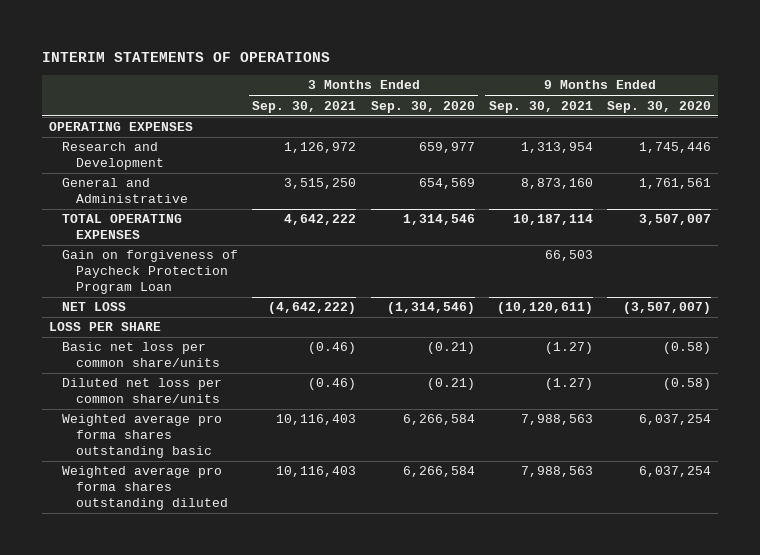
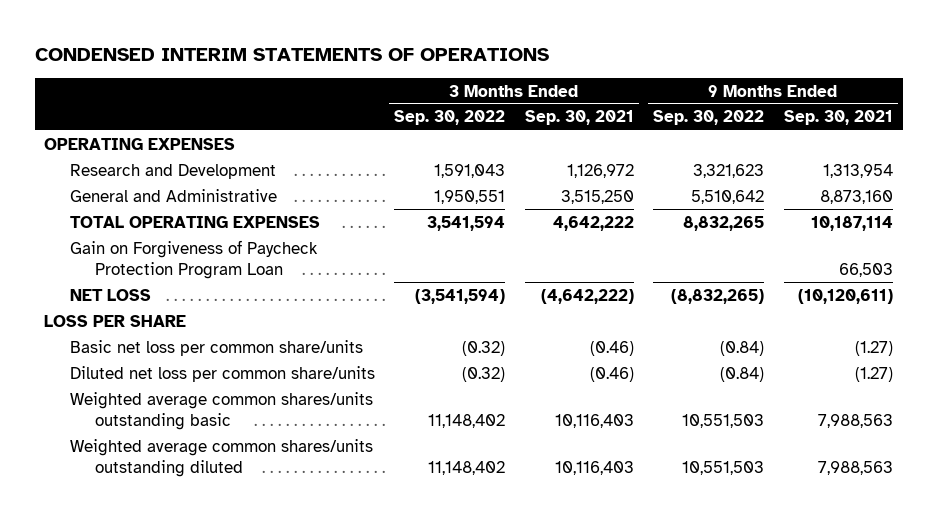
[42,51,331,62] INTERIM STATEMENTS OF OPERATIONS -> [34,47,549,61] CONDENSED INTERIM STATEMENTS OF OPERATIONS
[370,100,475,113] Sep. 30, 2020 -> none
[606,100,711,113] Sep. 30, 2020 -> none
none -> [394,110,506,126] Sep. 30, 2022
none -> [653,110,765,126] Sep. 30, 2022
[62,250,239,294] Gain on forgiveness of Paycheck Protection Program Loan -> [69,239,318,279] Gain on Forgiveness of Paycheck Protection Program Loan
[62,414,223,458] Weighted average pro forma shares outstanding basic -> [69,391,373,430] Weighted average common shares/units outstanding basic
[62,466,228,510] Weighted average pro forma shares outstanding diluted -> [69,438,373,477] Weighted average common shares/units outstanding diluted

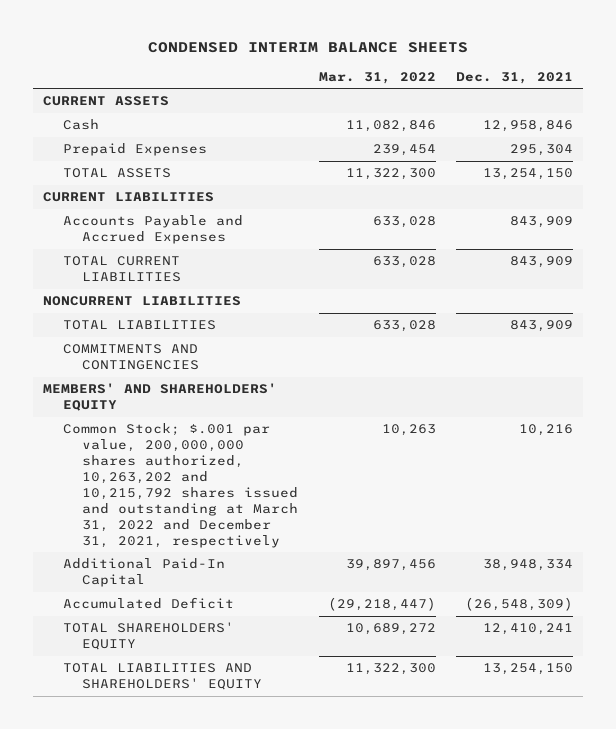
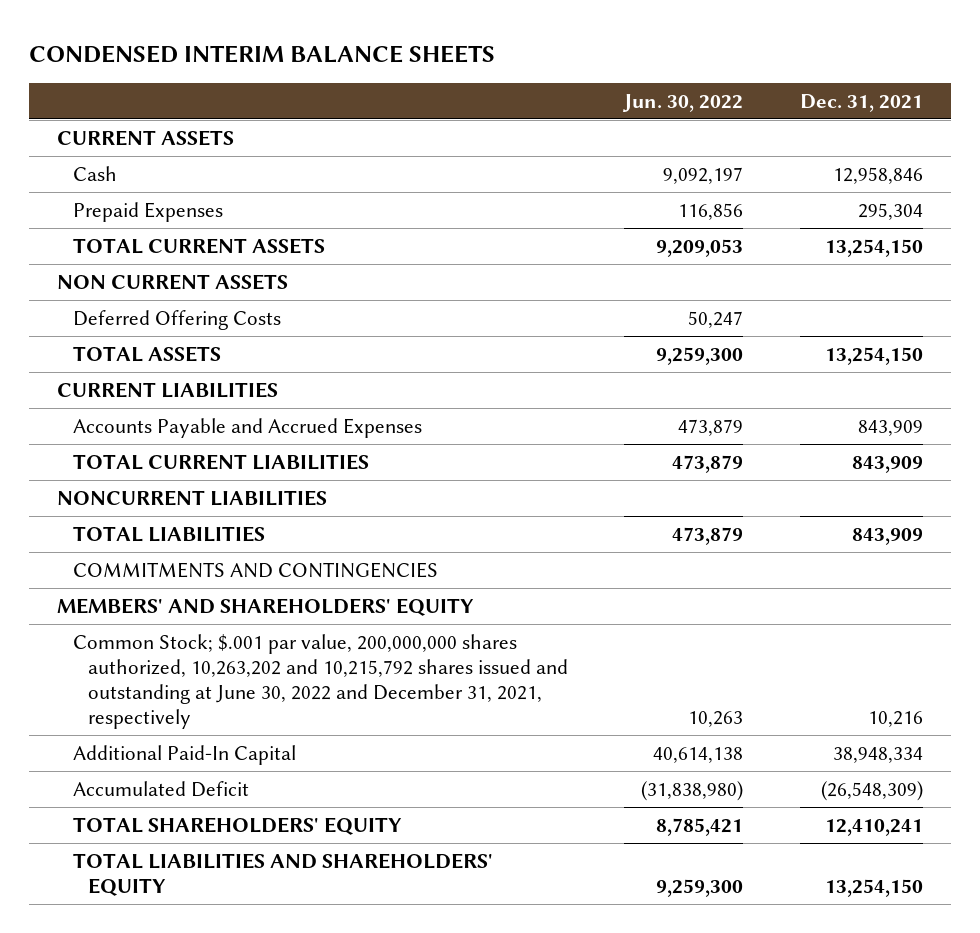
[318,71,436,84] Mar. 31, 2022 -> none
none -> [622,93,744,112] Jun. 30, 2022
none -> [72,237,325,254] TOTAL CURRENT ASSETS
none -> [57,273,289,290] NON CURRENT ASSETS
none -> [72,309,281,330] Deferred Offering Costs
[62,423,299,548] Common Stock; $.001 par value, 200,000,000 shares authorized, 10,263,202 and 10,215,792 shares issued and outstanding at March 31, 2022 and December 31, 2021, respectively -> [72,633,569,729] Common Stock; $.001 par value, 200,000,000 shares authorized, 10,263,202 and 10,215,792 shares issued and outstanding at June 30, 2022 and December 31, 2021, respectively

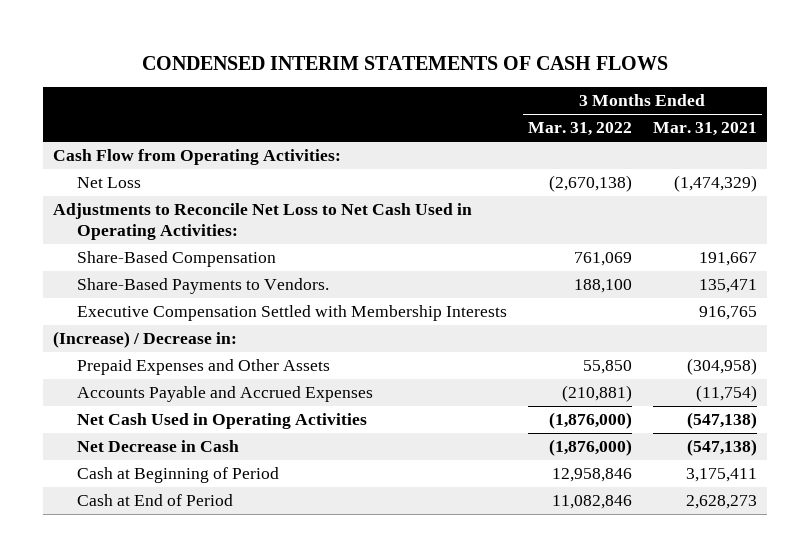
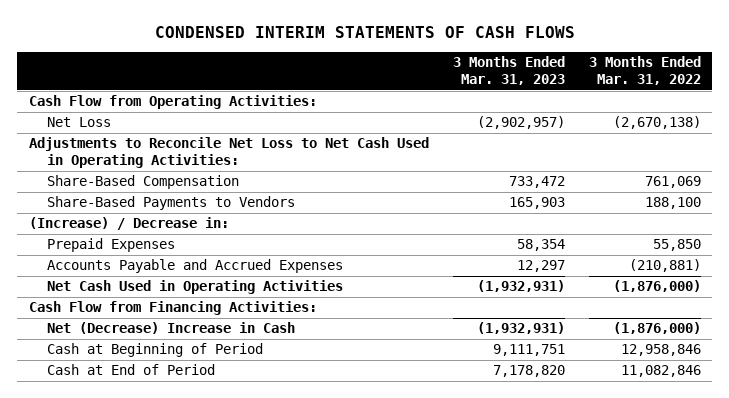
[652,122,757,137] Mar. 31, 2021 -> none
none -> [452,56,565,86] 3 Months Ended Mar. 31, 2023
[76,305,507,322] Executive Compensation Settled with Membership Interests -> none
[76,278,329,295] Share-Based Payments to Vendors. -> [46,196,295,211] Share-Based Payments to Vendors
[76,359,330,376] Prepaid Expenses and Other Assets -> [46,238,175,253] Prepaid Expenses
none -> [28,301,317,316] Cash Flow from Financing Activities:
[76,440,239,453] Net Decrease in Cash -> [46,322,295,335] Net (Decrease) Increase in Cash

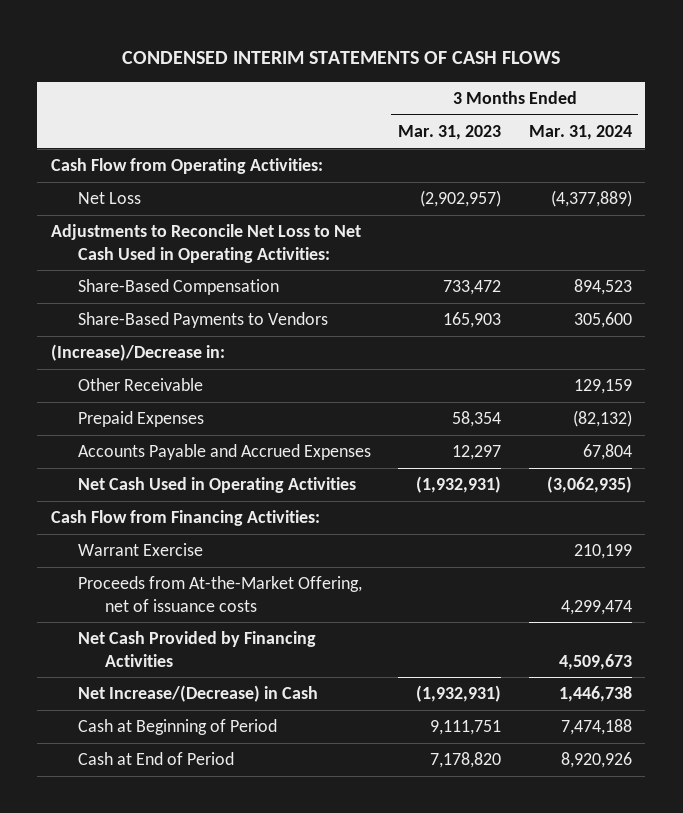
[588,56,701,86] 3 Months Ended Mar. 31, 2022 -> none
none -> [528,125,632,141] Mar. 31, 2024
[28,217,229,231] (Increase) / Decrease in: -> [50,344,225,362] (Increase)/Decrease in:
none -> [77,378,203,392] Other Receivable
none -> [77,543,203,557] Warrant Exercise
none -> [77,576,362,612] Proceeds from At-the-Market Offering, net of issuance costs
none -> [77,631,316,667] Net Cash Provided by Financing Activities
[46,322,295,335] Net (Decrease) Increase in Cash -> [77,685,318,703] Net Increase/(Decrease) in Cash

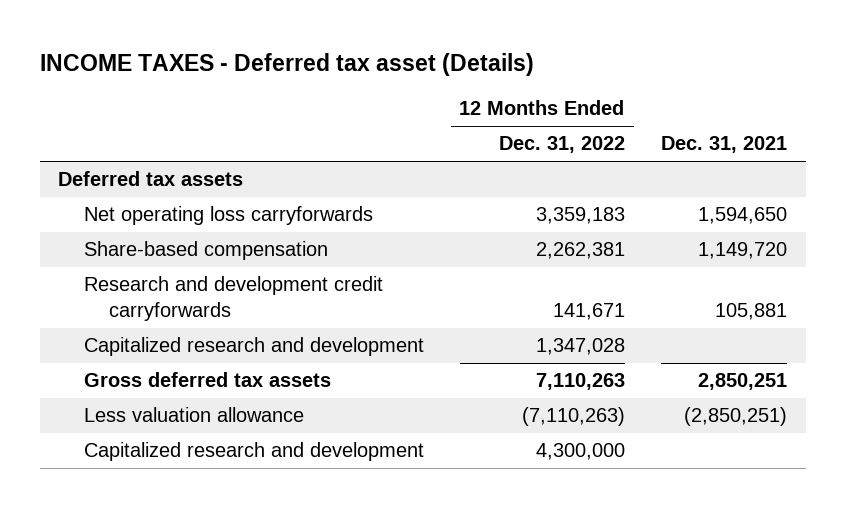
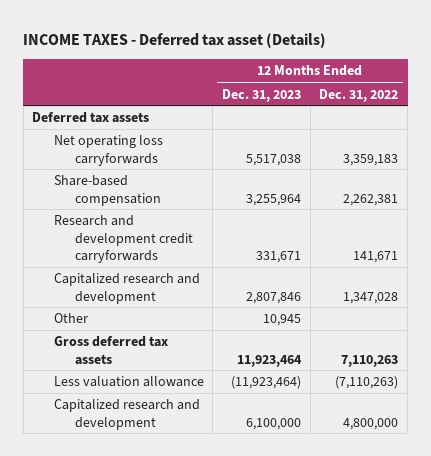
[661,136,788,154] Dec. 31, 2021 -> none
none -> [221,88,301,102] Dec. 31, 2023
none -> [53,313,88,324] Other
[535,443,625,461] 4,300,000 -> [343,417,399,430] 4,800,000

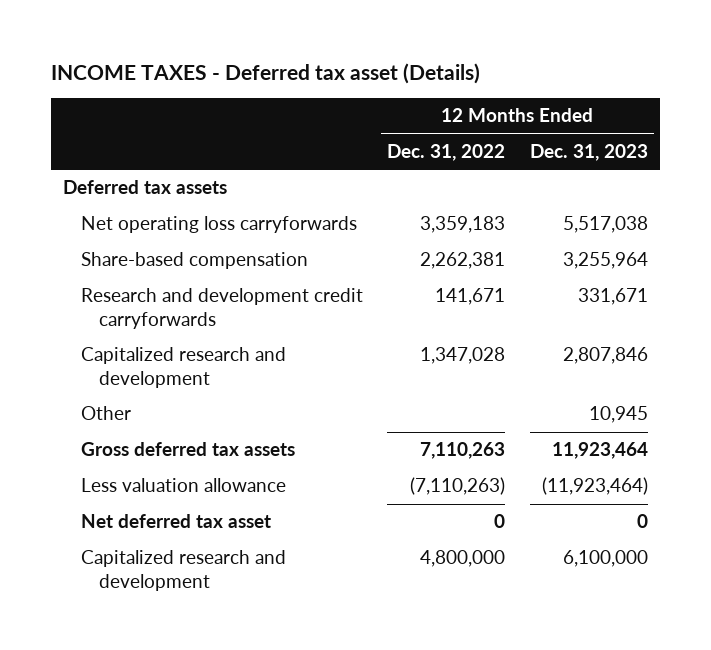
none -> [81,514,272,529] Net deferred tax asset

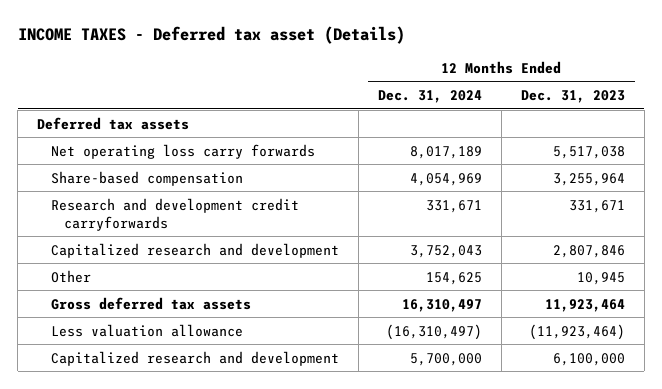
[387,144,506,162] Dec. 31, 2022 -> none
none -> [377,90,482,104] Dec. 31, 2024
[81,216,358,234] Net operating loss carryforwards -> [50,143,315,159] Net operating loss carry forwards
[81,514,272,529] Net deferred tax asset -> none

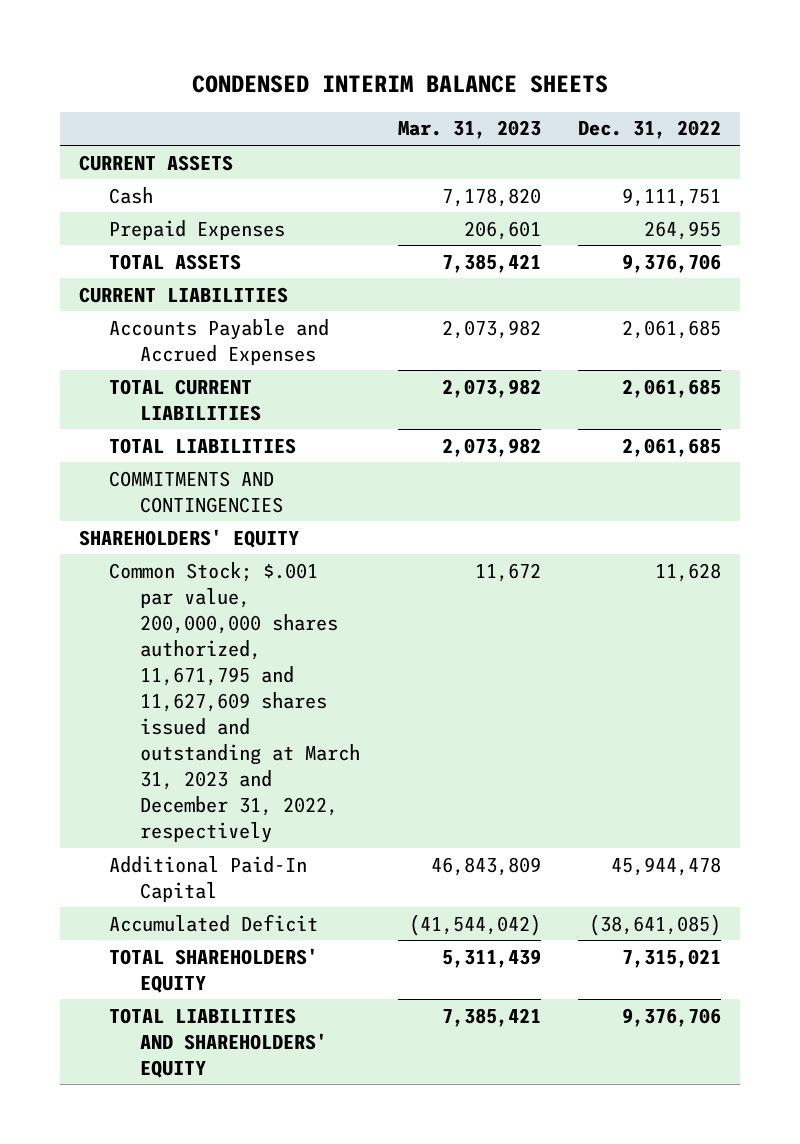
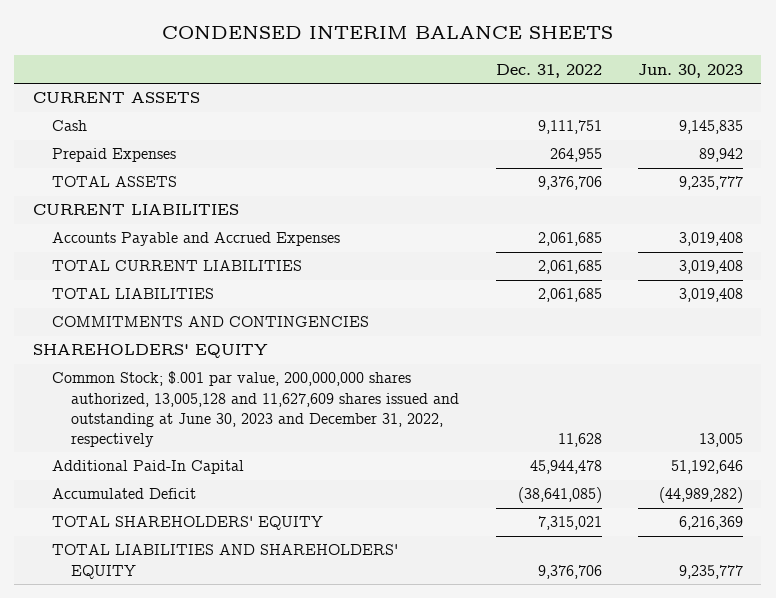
[397,120,541,140] Mar. 31, 2023 -> none
none -> [638,63,744,78] Jun. 30, 2023
[109,561,360,843] Common Stock; $.001 par value, 200,000,000 shares authorized, 11,671,795 and 11,627,609 shares issued and outstanding at March 31, 2023 and December 31, 2022, respectively -> [52,371,460,447] Common Stock; $.001 par value, 200,000,000 shares authorized, 13,005,128 and 11,627,609 shares issued and outstanding at June 30, 2023 and December 31, 2022, respectively

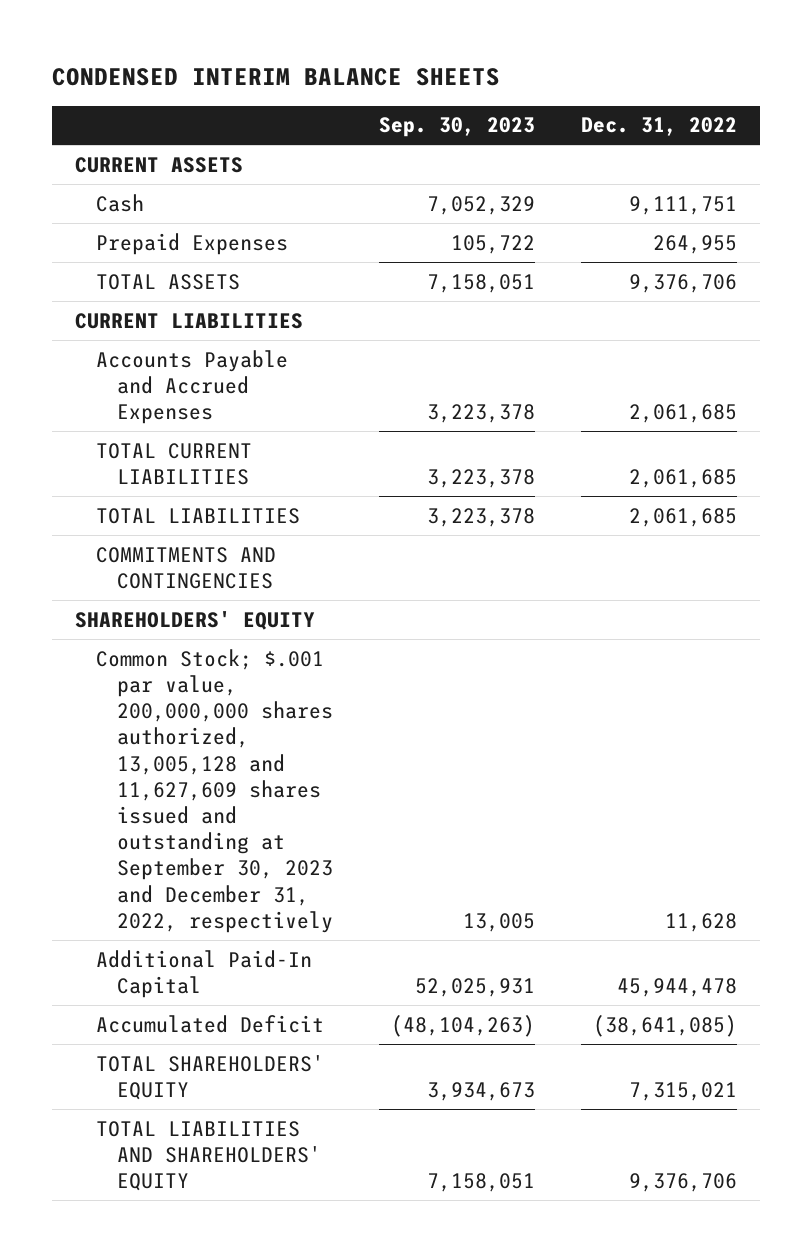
[638,63,744,78] Jun. 30, 2023 -> none
none -> [378,117,535,138] Sep. 30, 2023
[52,371,460,447] Common Stock; $.001 par value, 200,000,000 shares authorized, 13,005,128 and 11,627,609 shares issued and outstanding at June 30, 2023 and December 31, 2022, respectively -> [96,648,333,933] Common Stock; $.001 par value, 200,000,000 shares authorized, 13,005,128 and 11,627,609 shares issued and outstanding at September 30, 2023 and December 31, 2022, respectively

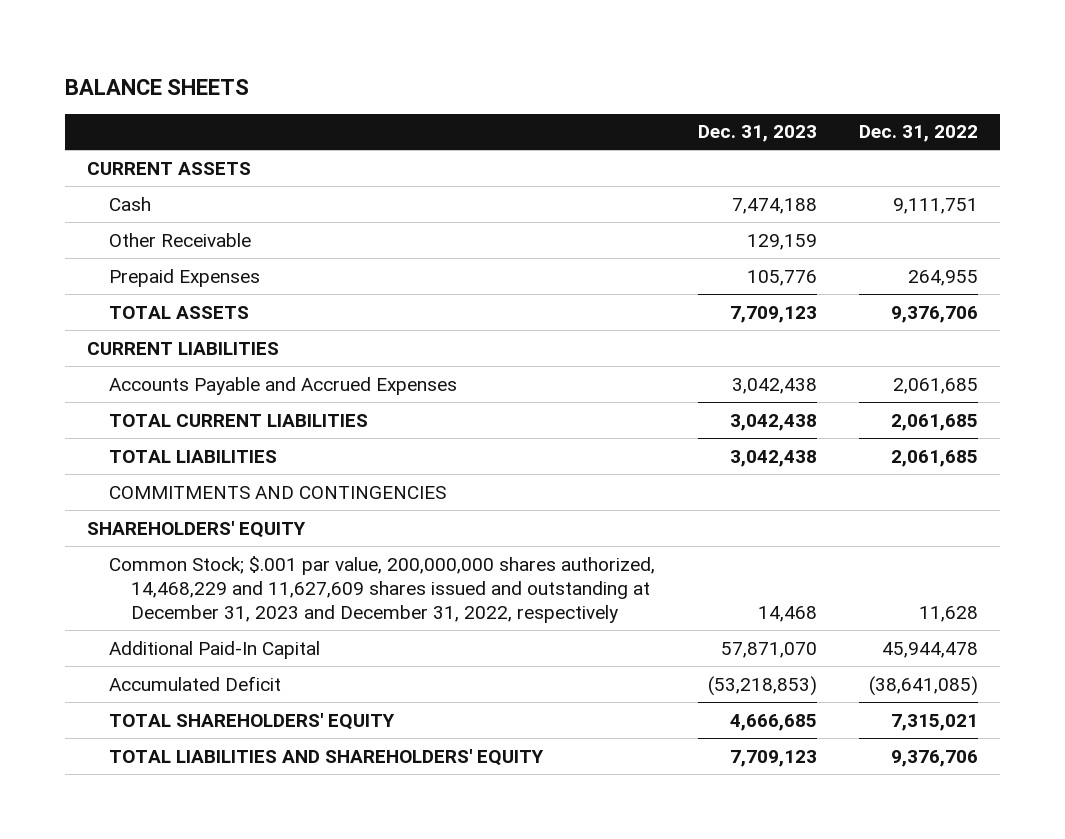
[52,67,501,86] CONDENSED INTERIM BALANCE SHEETS -> [65,78,250,95] BALANCE SHEETS
[378,117,535,138] Sep. 30, 2023 -> none
none -> [697,125,817,143] Dec. 31, 2023
none -> [108,232,251,247] Other Receivable
[96,648,333,933] Common Stock; $.001 par value, 200,000,000 shares authorized, 13,005,128 and 11,627,609 shares issued and outstanding at September 30, 2023 and December 31, 2022, respectively -> [108,555,655,623] Common Stock; $.001 par value, 200,000,000 shares authorized, 14,468,229 and 11,627,609 shares issued and outstanding at December 31, 2023 and December 31, 2022, respectively

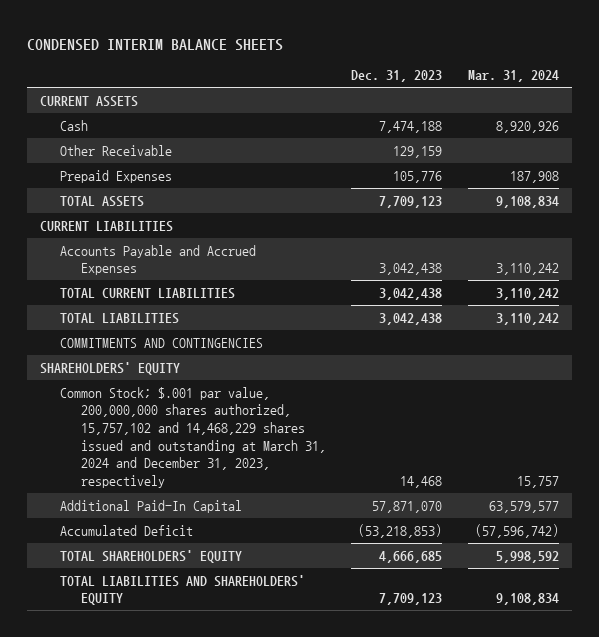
[65,78,250,95] BALANCE SHEETS -> [27,38,284,51] CONDENSED INTERIM BALANCE SHEETS
[859,125,979,143] Dec. 31, 2022 -> none
none -> [467,70,559,83] Mar. 31, 2024
[108,555,655,623] Common Stock; $.001 par value, 200,000,000 shares authorized, 14,468,229 and 11,627,609 shares issued and outstanding at December 31, 2023 and December 31, 2022, respectively -> [60,386,326,488] Common Stock; $.001 par value, 200,000,000 shares authorized, 15,757,102 and 14,468,229 shares issued and outstanding at March 31, 2024 and December 31, 2023, respectively

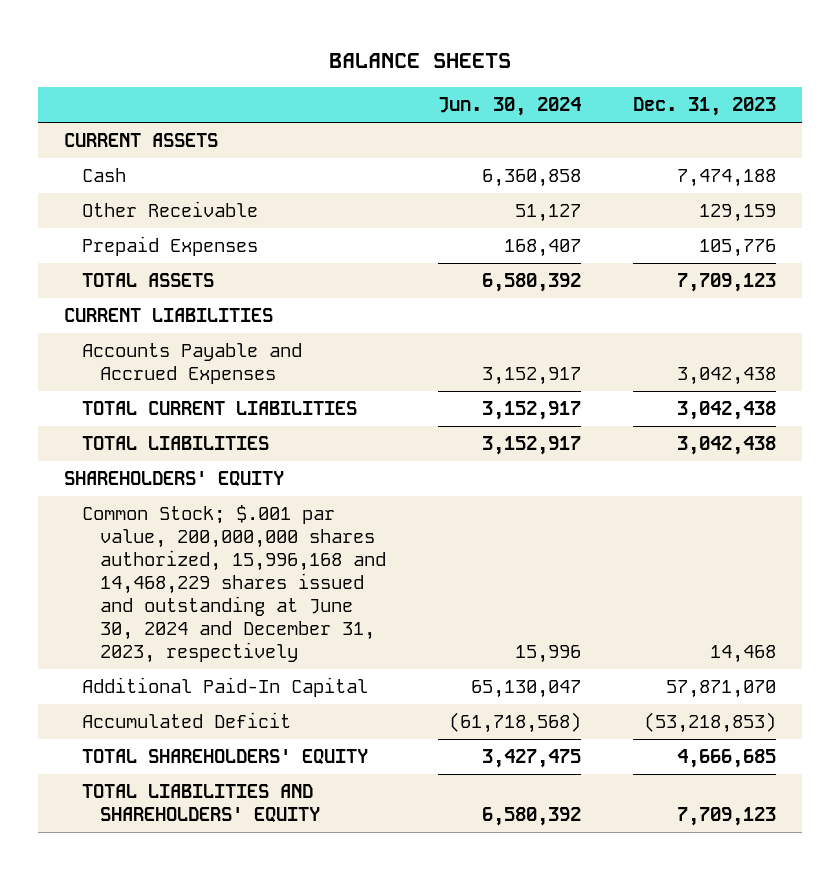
[27,38,284,51] CONDENSED INTERIM BALANCE SHEETS -> [329,52,512,68] BALANCE SHEETS
[467,70,559,83] Mar. 31, 2024 -> none
none -> [437,97,581,117] Jun. 30, 2024
[60,337,264,348] COMMITMENTS AND CONTINGENCIES -> none
[60,386,326,488] Common Stock; $.001 par value, 200,000,000 shares authorized, 15,757,102 and 14,468,229 shares issued and outstanding at March 31, 2024 and December 31, 2023, respectively -> [81,505,386,664] Common Stock; $.001 par value, 200,000,000 shares authorized, 15,996,168 and 14,468,229 shares issued and outstanding at June 30, 2024 and December 31, 2023, respectively

